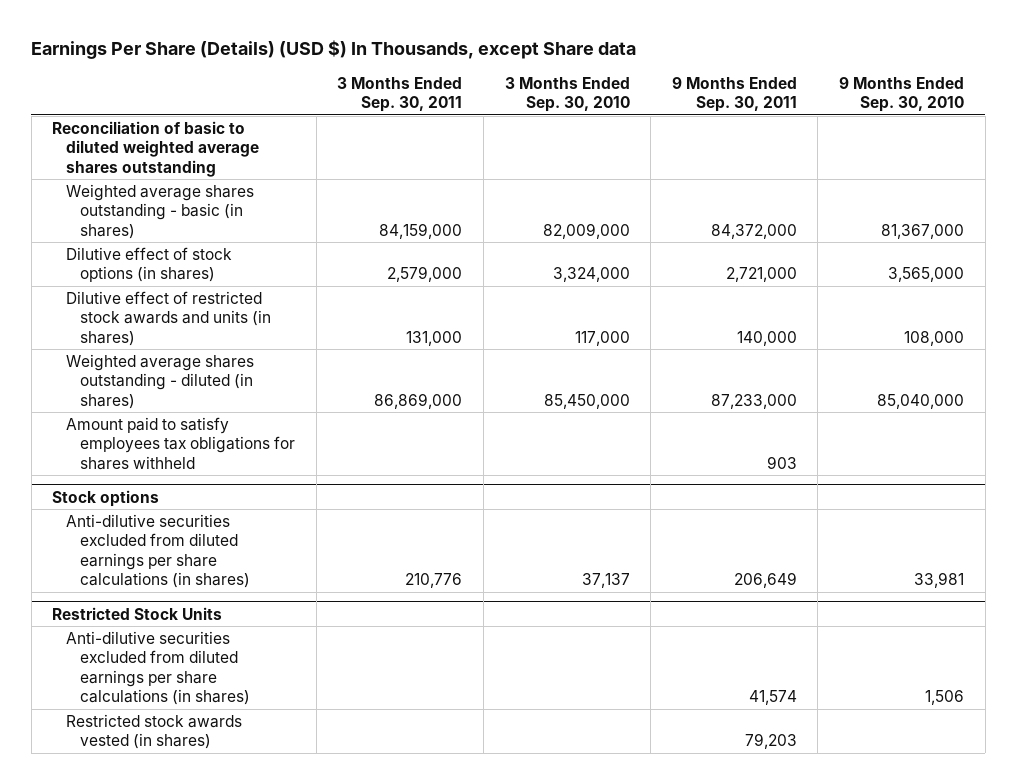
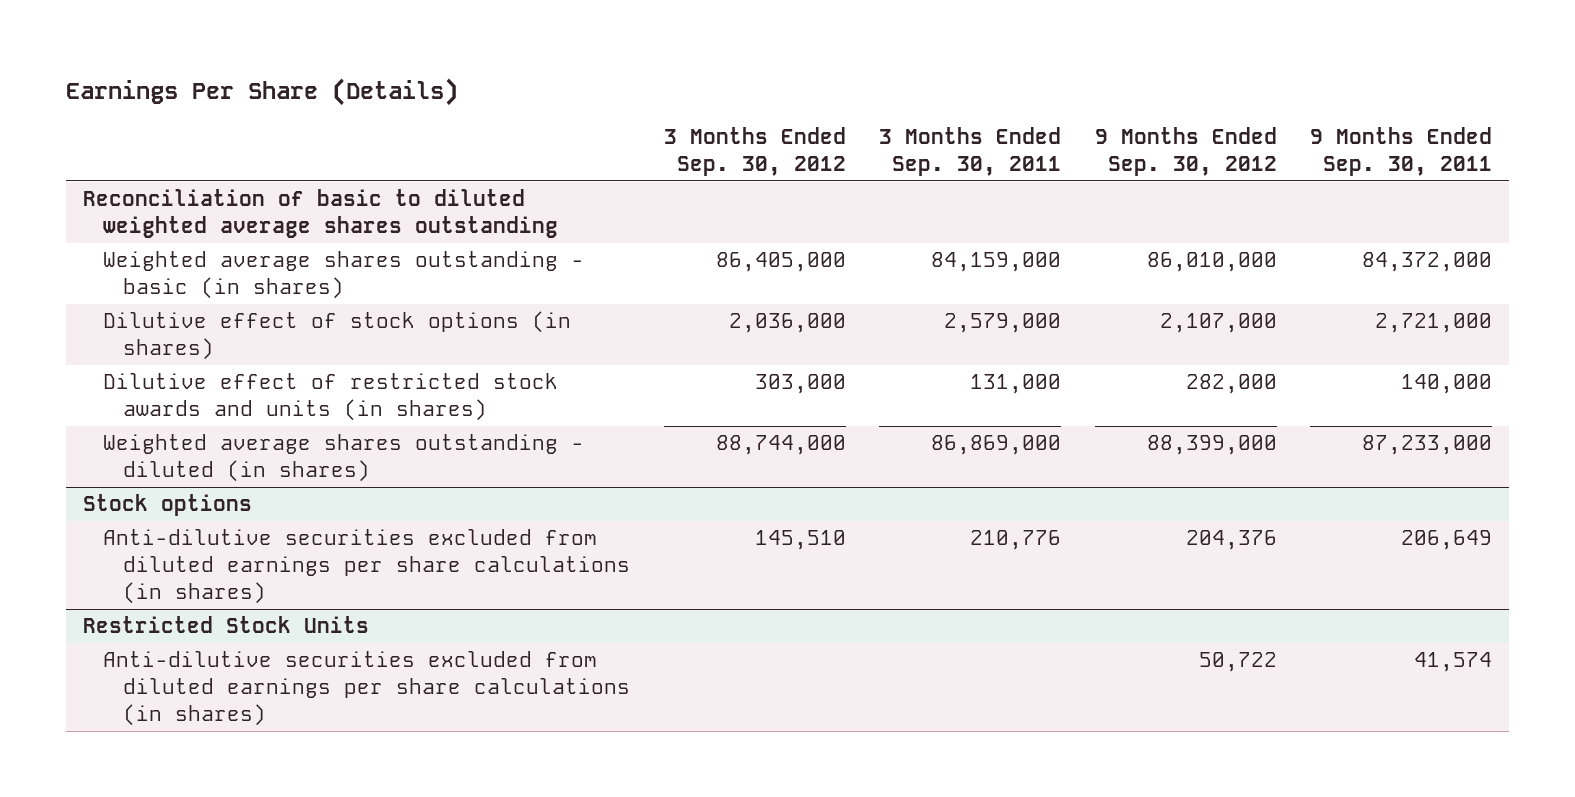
[31,40,637,60] Earnings Per Share (Details) (USD $) In Thousands, except Share data -> [66,78,459,107] Earnings Per Share (Details)
[504,76,630,113] 3 Months Ended Sep. 30, 2010 -> none
[839,76,965,113] 9 Months Ended Sep. 30, 2010 -> none
none -> [663,127,846,177] 3 Months Ended Sep. 30, 2012
none -> [1094,127,1277,177] 9 Months Ended Sep. 30, 2012
[66,416,295,470] Amount paid to satisfy employees tax obligations for shares withheld -> none
[66,713,243,750] Restricted stock awards vested (in shares) -> none

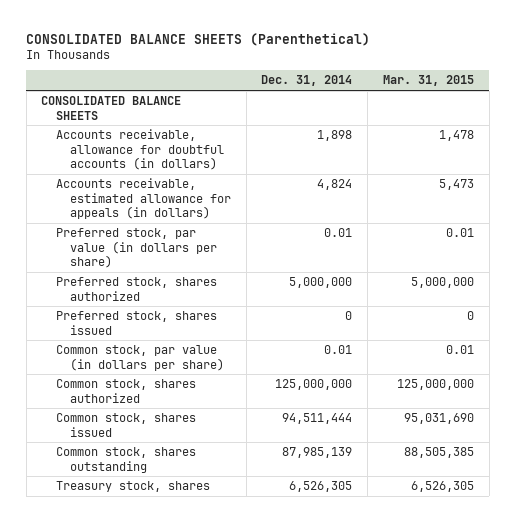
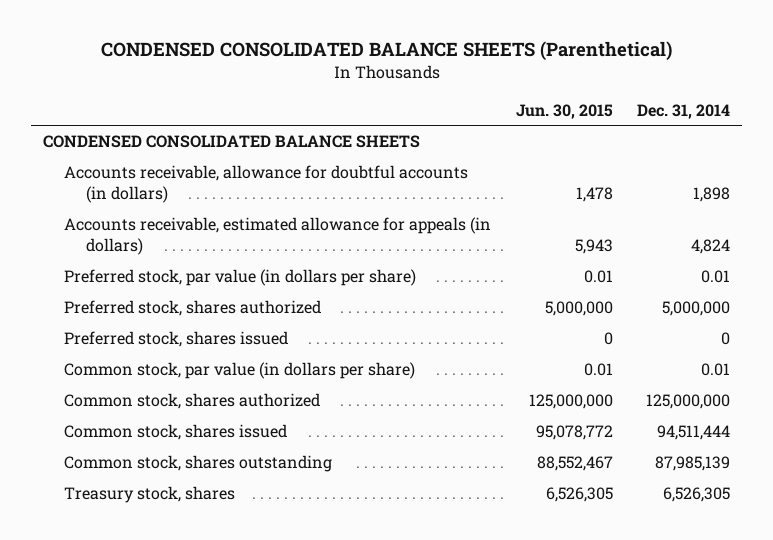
[26,32,371,46] CONSOLIDATED BALANCE SHEETS (Parenthetical) -> [100,41,672,62] CONDENSED CONSOLIDATED BALANCE SHEETS (Parenthetical)
[383,75,475,87] Mar. 31, 2015 -> none
none -> [515,103,613,119] Jun. 30, 2015
[41,96,182,120] CONSOLIDATED BALANCE SHEETS -> [43,135,421,149] CONDENSED CONSOLIDATED BALANCE SHEETS

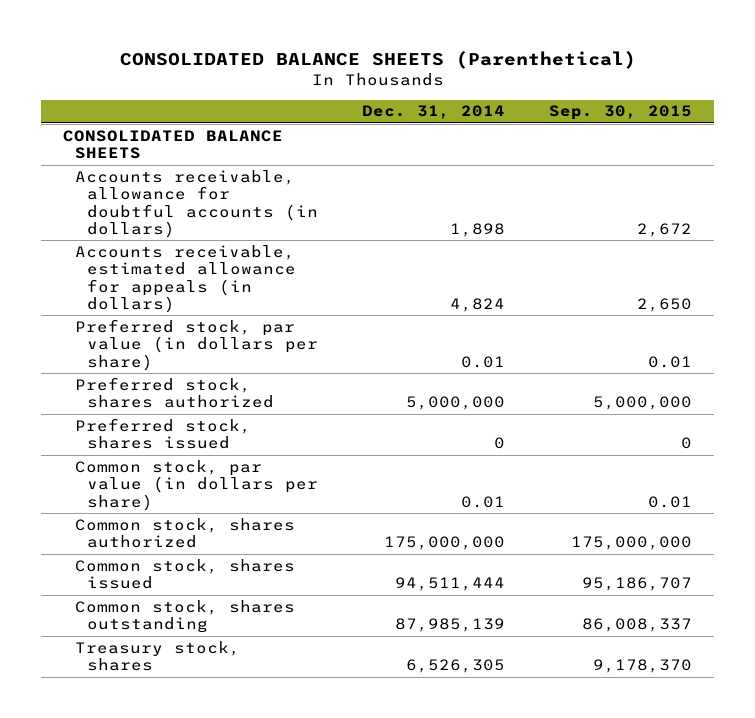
[100,41,672,62] CONDENSED CONSOLIDATED BALANCE SHEETS (Parenthetical) -> [119,50,636,69] CONSOLIDATED BALANCE SHEETS (Parenthetical)
[515,103,613,119] Jun. 30, 2015 -> none
none -> [548,105,692,121] Sep. 30, 2015
[43,135,421,149] CONDENSED CONSOLIDATED BALANCE SHEETS -> [63,129,284,160] CONSOLIDATED BALANCE SHEETS
[646,394,731,410] 125,000,000 -> [383,536,505,551] 175,000,000

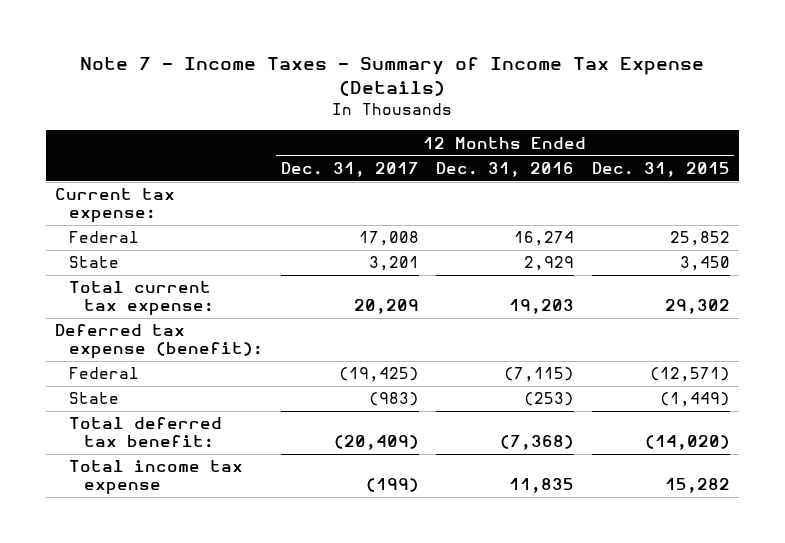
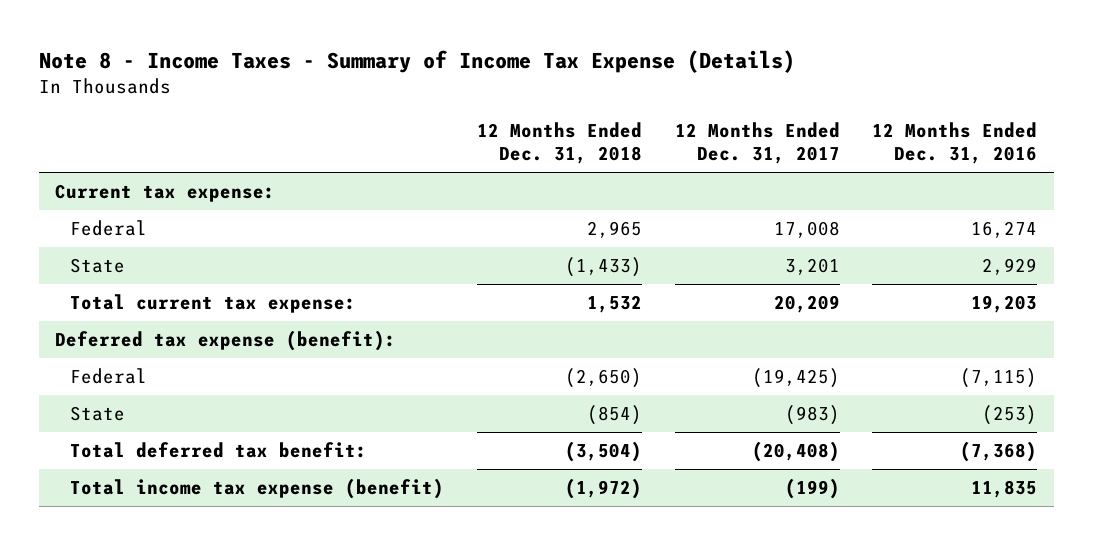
[80,57,705,96] Note 7 - Income Taxes - Summary of Income Tax Expense (Details) -> [38,50,795,74] Note 8 - Income Taxes - Summary of Income Tax Expense (Details)
[591,161,730,177] Dec. 31, 2015 -> none
none -> [476,122,642,165] 12 Months Ended Dec. 31, 2018
[333,435,419,451] (20,409) -> [751,441,840,463] (20,408)
[69,460,244,495] Total income tax expense -> [69,478,444,500] Total income tax expense (benefit)

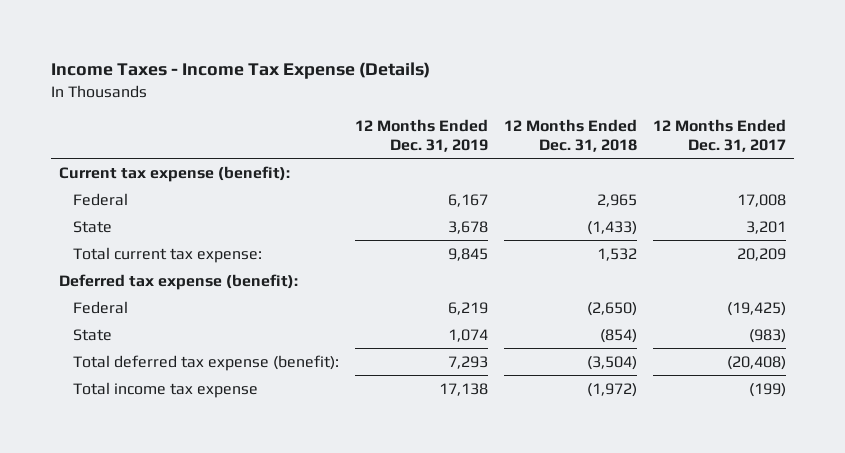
[38,50,795,74] Note 8 - Income Taxes - Summary of Income Tax Expense (Details) -> [50,62,430,80] Income Taxes - Income Tax Expense (Details)
[872,122,1038,165] 12 Months Ended Dec. 31, 2016 -> none
none -> [354,119,488,152] 12 Months Ended Dec. 31, 2019
[55,184,276,203] Current tax expense: -> [58,165,290,182] Current tax expense (benefit):
[69,442,367,459] Total deferred tax benefit: -> [72,354,339,371] Total deferred tax expense (benefit):
[69,478,444,500] Total income tax expense (benefit) -> [72,381,258,398] Total income tax expense

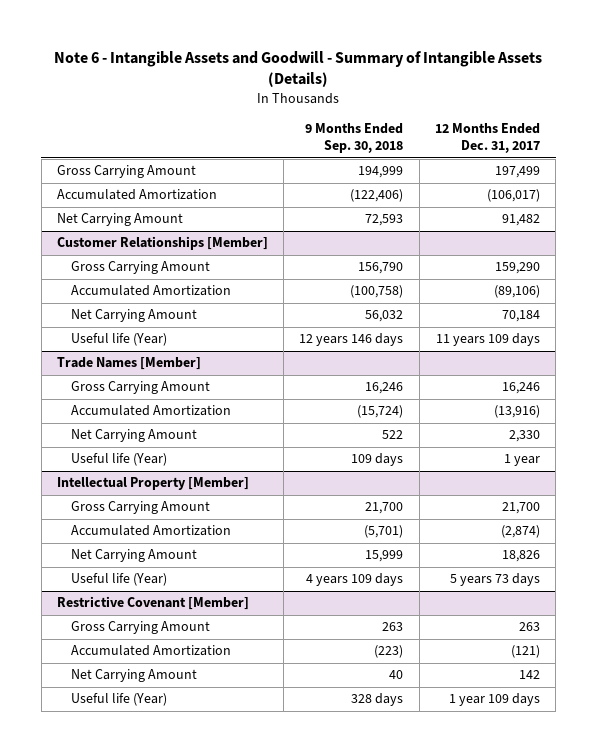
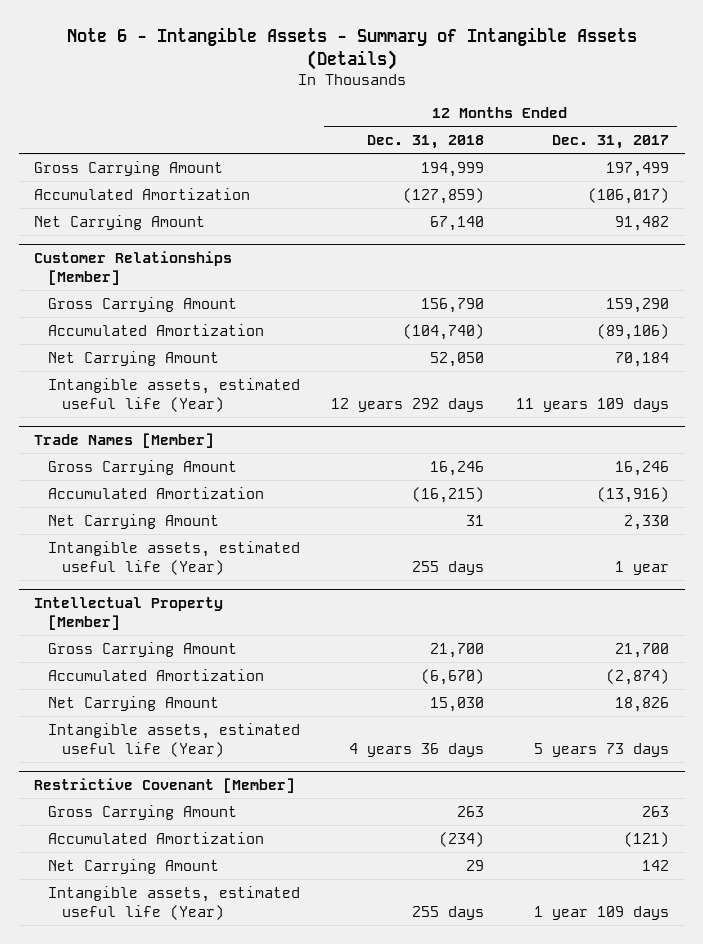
[54,50,543,88] Note 6 - Intangible Assets and Goodwill - Summary of Intangible Assets (Details) -> [66,26,637,70] Note 6 - Intangible Assets - Summary of Intangible Assets (Details)
[305,122,404,154] 9 Months Ended Sep. 30, 2018 -> none
none -> [367,135,485,150] Dec. 31, 2018
[71,333,168,347] Useful life (Year) -> [47,377,300,412] Intangible assets, estimated useful life (Year)
[71,453,168,467] Useful life (Year) -> [47,540,300,575] Intangible assets, estimated useful life (Year)
[71,573,168,587] Useful life (Year) -> [47,722,300,757] Intangible assets, estimated useful life (Year)
[71,693,168,707] Useful life (Year) -> [47,885,300,920] Intangible assets, estimated useful life (Year)

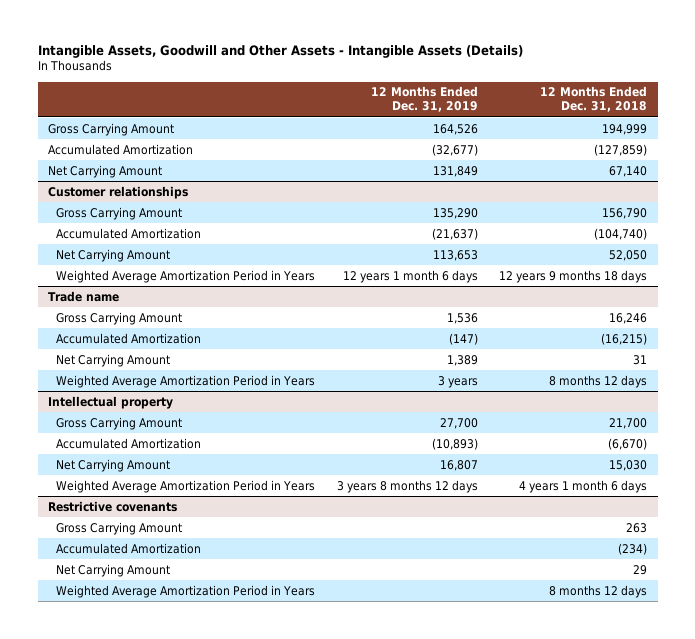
[66,26,637,70] Note 6 - Intangible Assets - Summary of Intangible Assets (Details) -> [37,45,523,59] Intangible Assets, Goodwill and Other Assets - Intangible Assets (Details)
[551,135,669,150] Dec. 31, 2017 -> none
none -> [370,86,478,113] 12 Months Ended Dec. 31, 2019
[34,251,233,286] Customer Relationships [Member] -> [48,185,189,199] Customer relationships
[47,377,300,412] Intangible assets, estimated useful life (Year) -> none
none -> [56,269,316,283] Weighted Average Amortization Period in Years
[34,433,215,449] Trade Names [Member] -> [48,290,120,302] Trade name
[47,540,300,575] Intangible assets, estimated useful life (Year) -> none
none -> [56,374,316,388] Weighted Average Amortization Period in Years
[34,597,224,631] Intellectual Property [Member] -> [48,395,174,409] Intellectual property
[47,722,300,757] Intangible assets, estimated useful life (Year) -> none
none -> [56,479,316,493] Weighted Average Amortization Period in Years
[34,778,296,794] Restrictive Covenant [Member] -> [48,500,178,512] Restrictive covenants
[47,885,300,920] Intangible assets, estimated useful life (Year) -> none
none -> [56,584,316,598] Weighted Average Amortization Period in Years

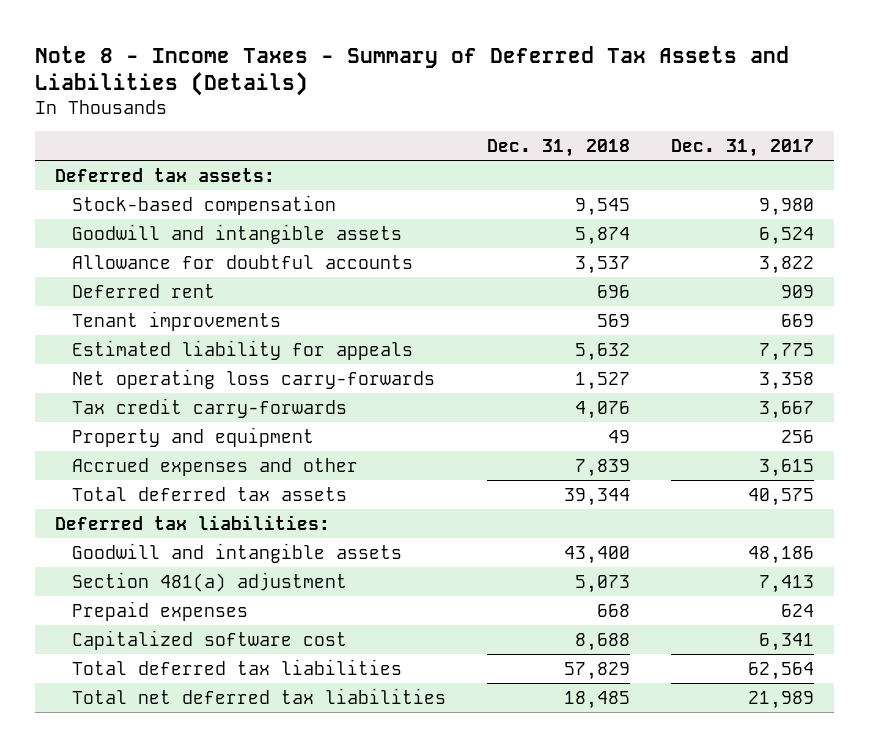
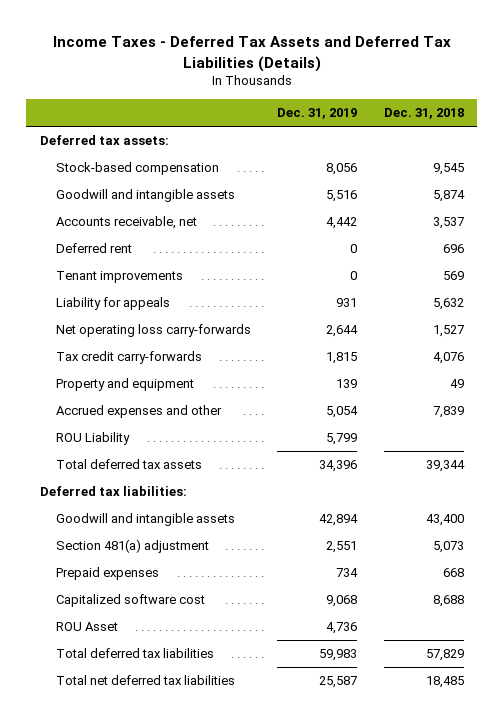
[35,45,790,96] Note 8 - Income Taxes - Summary of Deferred Tax Assets and Liabilities (Details) -> [52,36,451,72] Income Taxes - Deferred Tax Assets and Deferred Tax Liabilities (Details)
[670,139,814,158] Dec. 31, 2017 -> none
none -> [277,108,358,120] Dec. 31, 2019
[72,254,414,269] Allowance for doubtful accounts -> [55,216,197,230] Accounts receivable, net
[72,339,414,360] Estimated liability for appeals -> [55,297,170,311] Liability for appeals
none -> [55,432,130,446] ROU Liability
none -> [55,622,118,632] ROU Asset

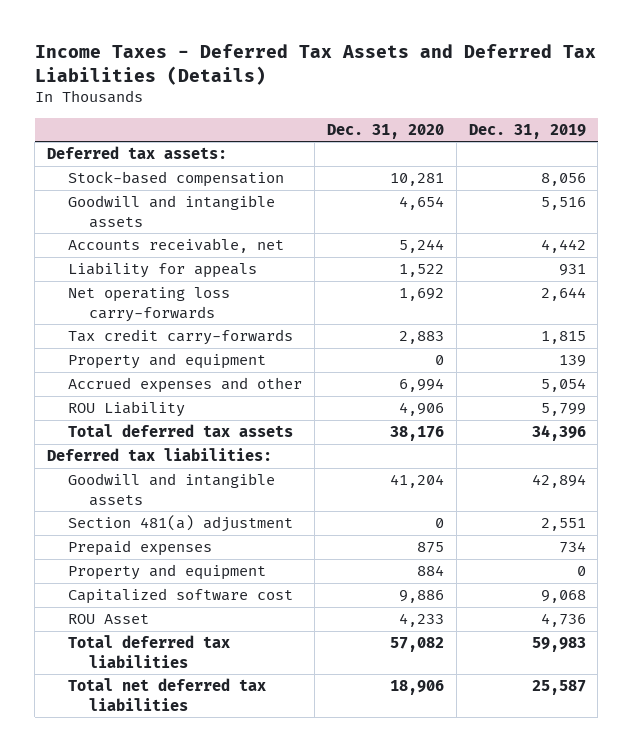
[383,108,464,120] Dec. 31, 2018 -> none
none -> [326,123,444,139] Dec. 31, 2020
[55,243,132,254] Deferred rent -> none
[55,271,183,284] Tenant improvements -> none
none -> [68,564,267,581] Property and equipment

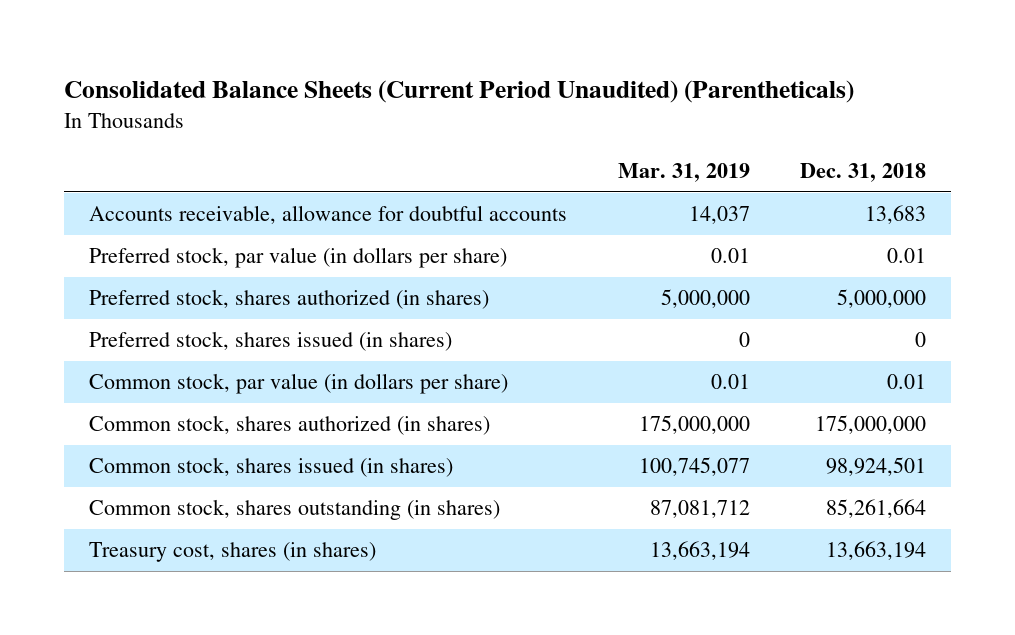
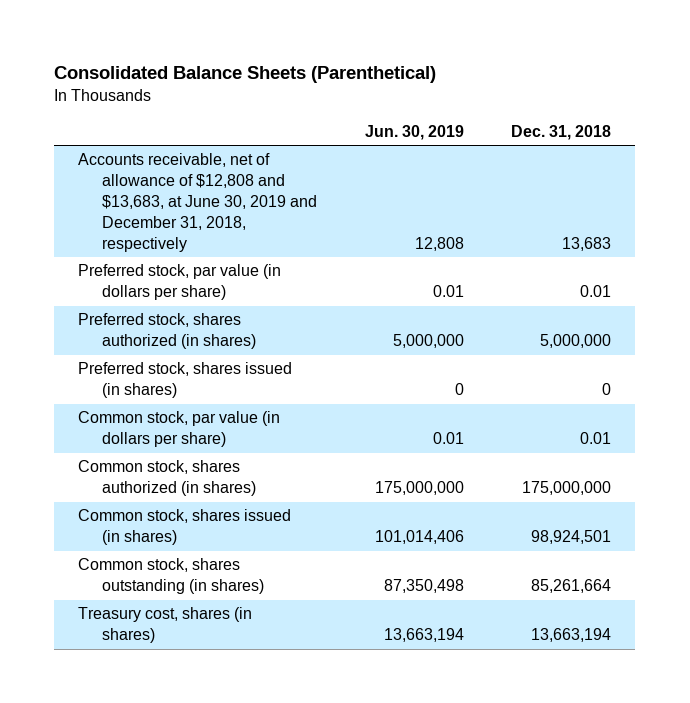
[63,79,854,103] Consolidated Balance Sheets (Current Period Unaudited) (Parentheticals) -> [54,66,437,84] Consolidated Balance Sheets (Parenthetical)
[617,162,750,182] Mar. 31, 2019 -> none
none -> [364,124,464,140] Jun. 30, 2019
[88,205,567,225] Accounts receivable, allowance for doubtful accounts -> [78,153,317,252] Accounts receivable, net of allowance of $12,808 and $13,683, at June 30, 2019 and December 31, 2018, respectively

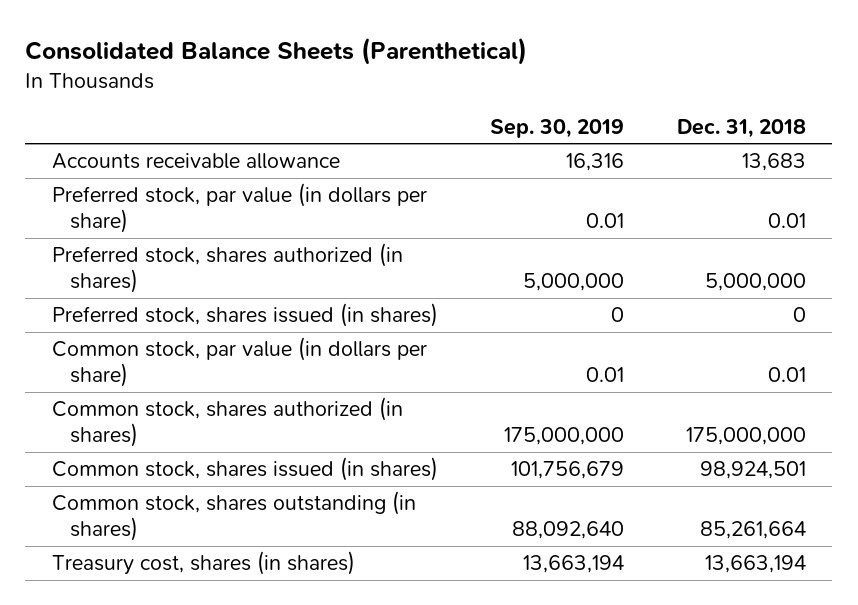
[364,124,464,140] Jun. 30, 2019 -> none
none -> [490,118,625,138] Sep. 30, 2019
[78,153,317,252] Accounts receivable, net of allowance of $12,808 and $13,683, at June 30, 2019 and December 31, 2018, respectively -> [51,153,340,170] Accounts receivable allowance

